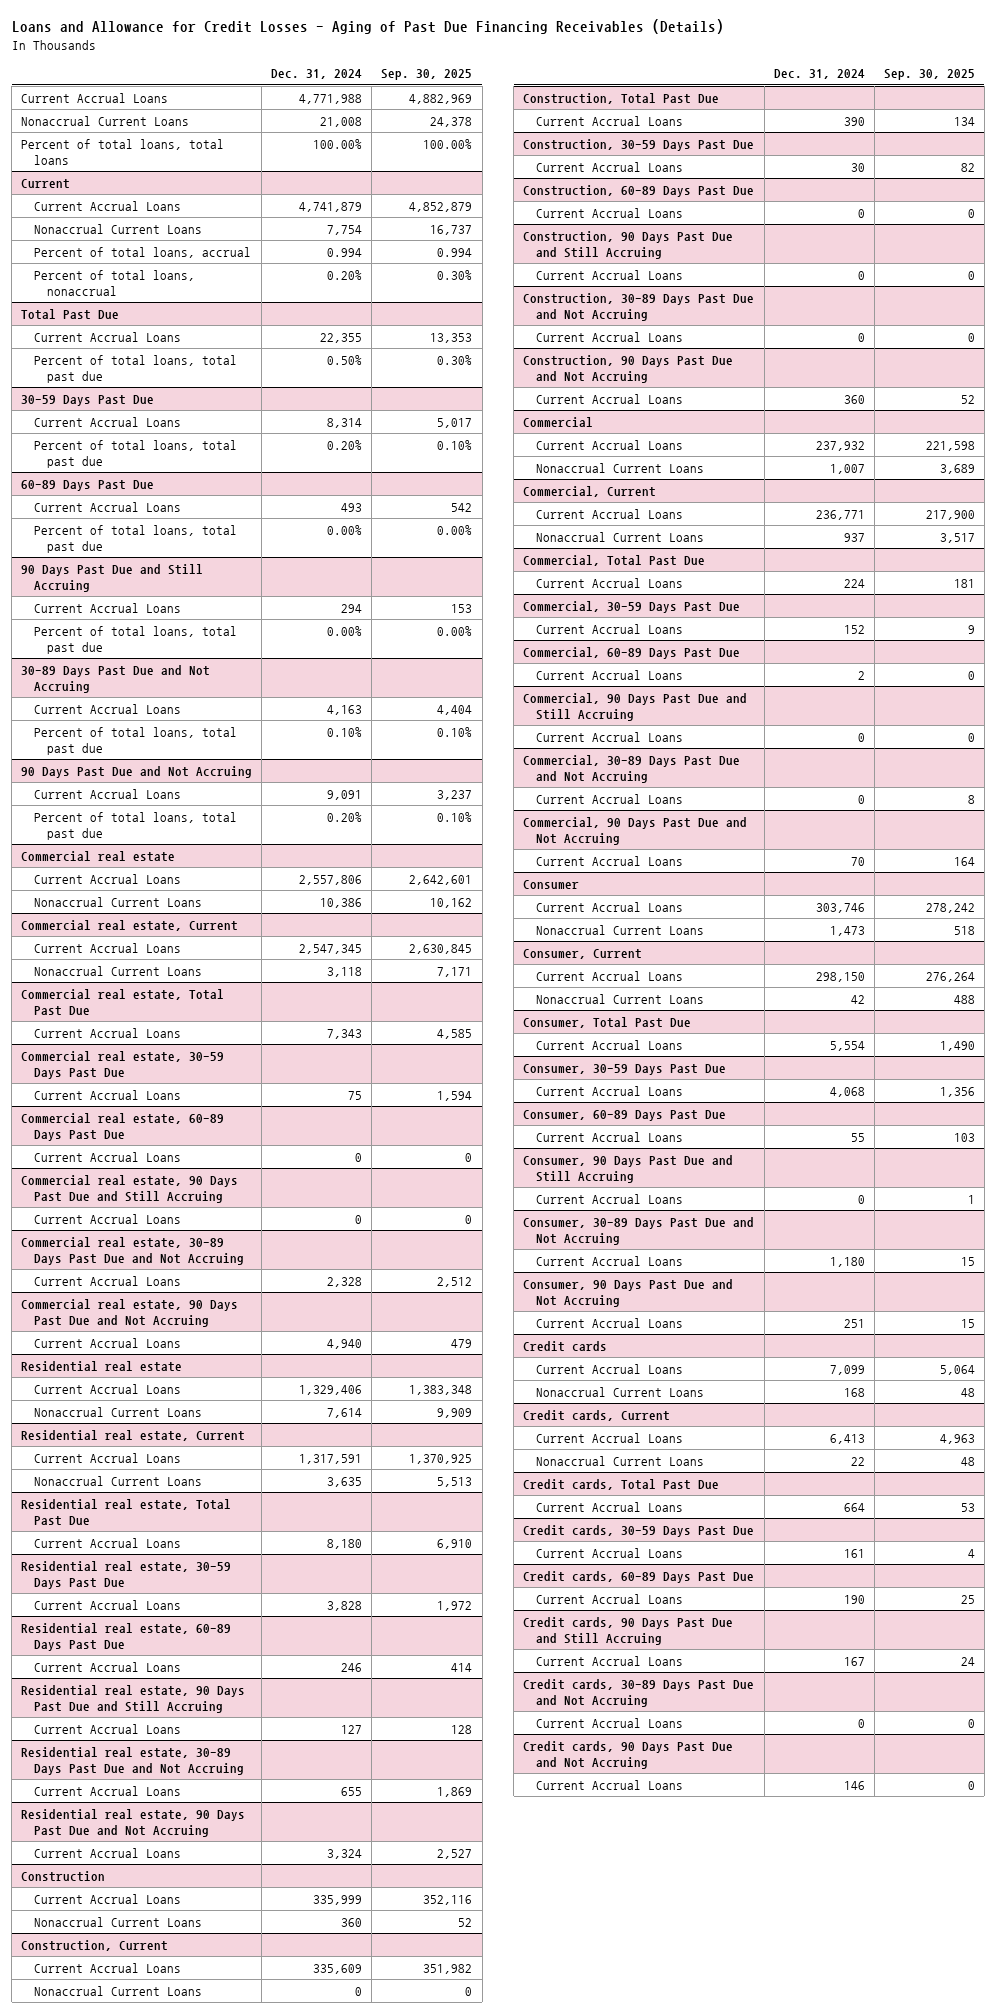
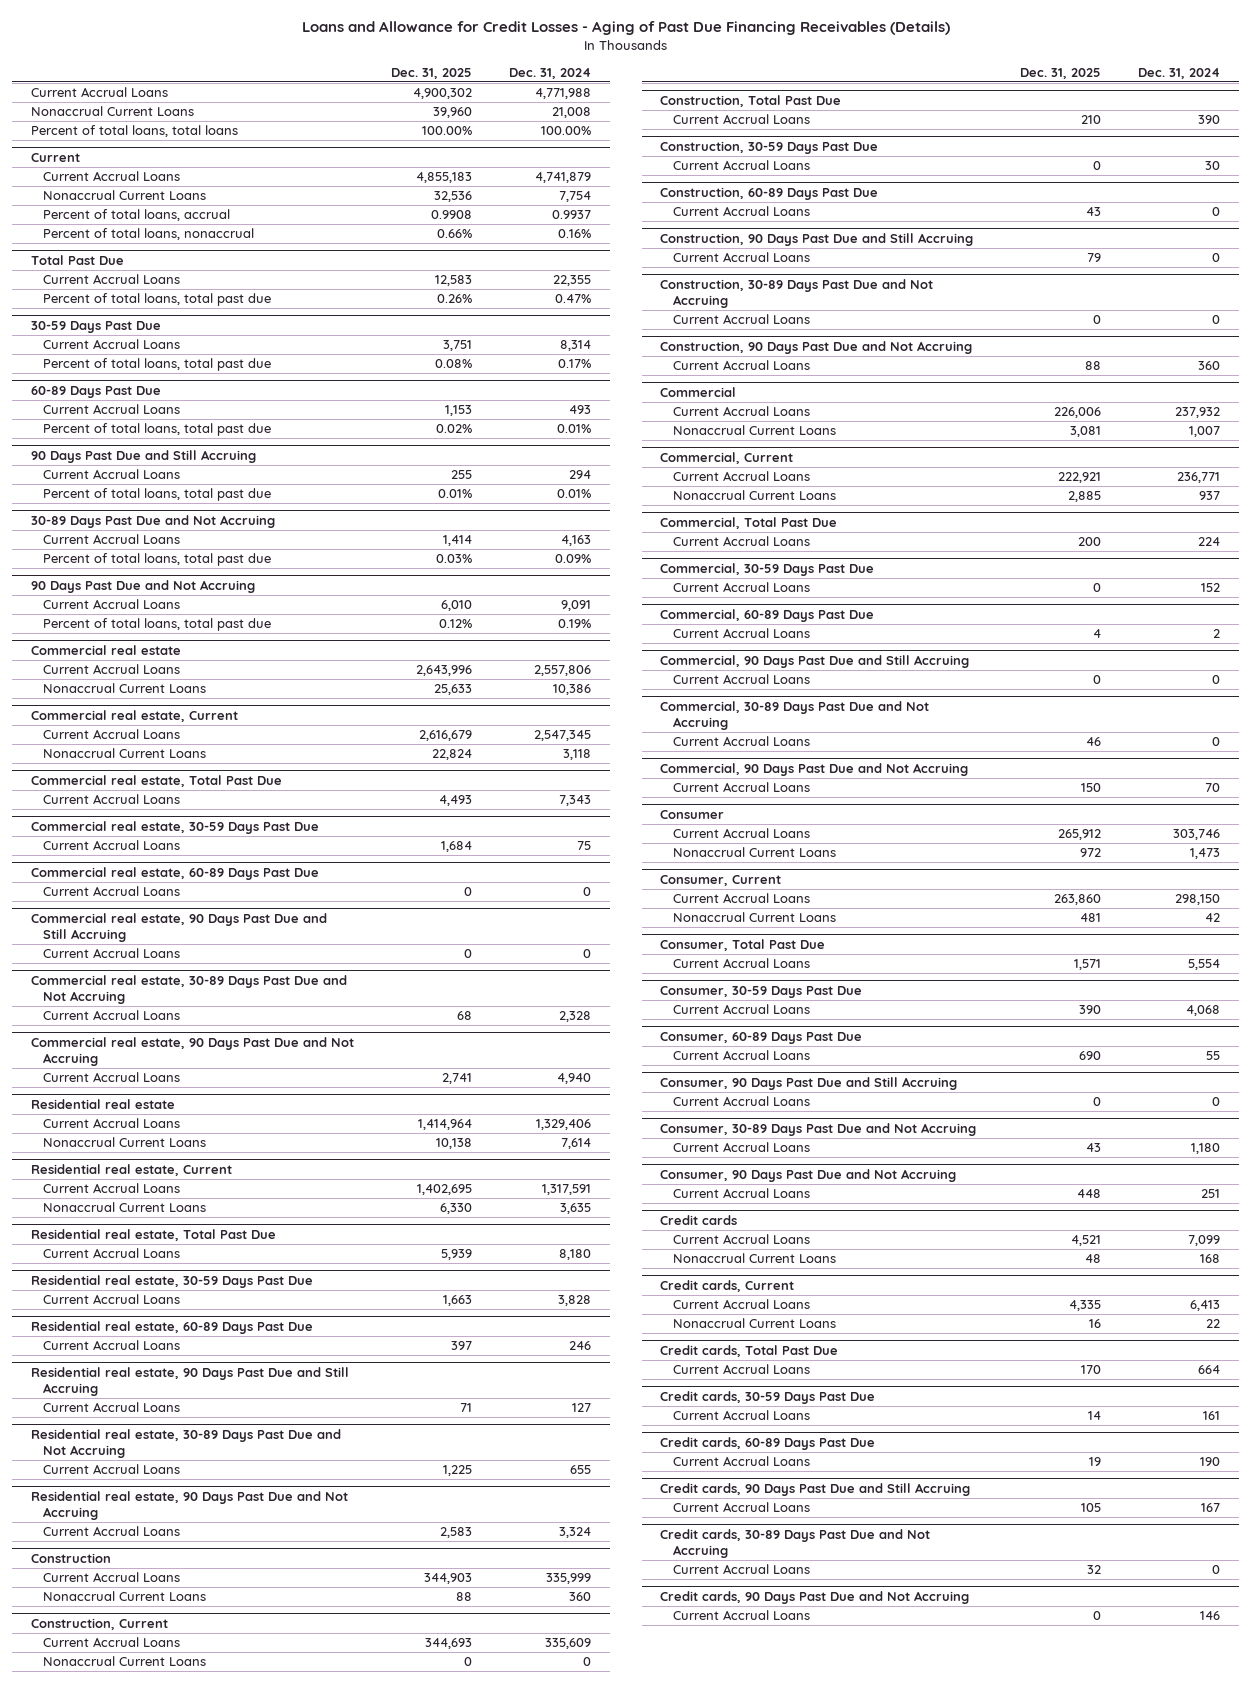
[381,69,473,81] Sep. 30, 2025 -> none
none -> [390,67,472,79] Dec. 31, 2025
[327,247,363,257] 0.994 -> [551,210,591,220] 0.9937
[327,269,363,280] 0.20% -> [557,229,591,239] 0.16%
[327,354,363,365] 0.50% -> [554,294,591,304] 0.47%
[327,439,363,450] 0.20% -> [557,359,591,369] 0.17%
[327,524,363,535] 0.00% -> [556,424,591,434] 0.01%
[327,625,363,636] 0.00% -> [556,489,591,499] 0.01%
[327,726,363,737] 0.10% -> [554,554,591,564] 0.09%
[327,811,363,822] 0.20% -> [557,619,591,629] 0.19%

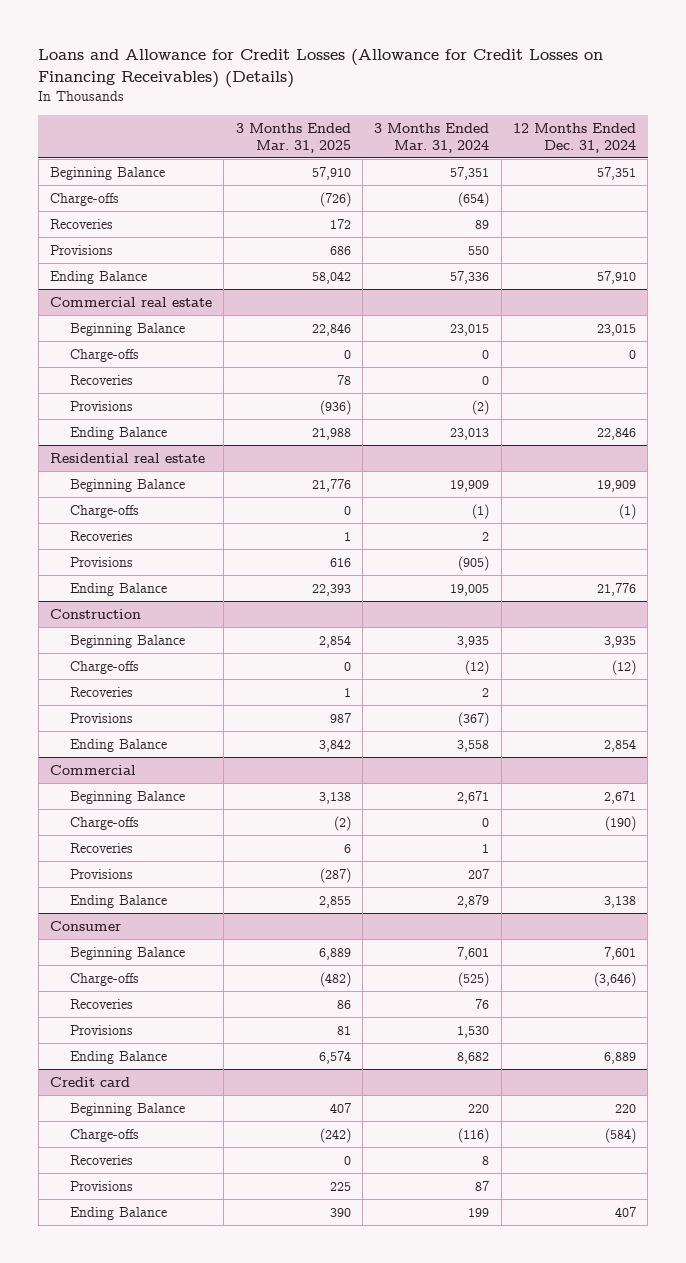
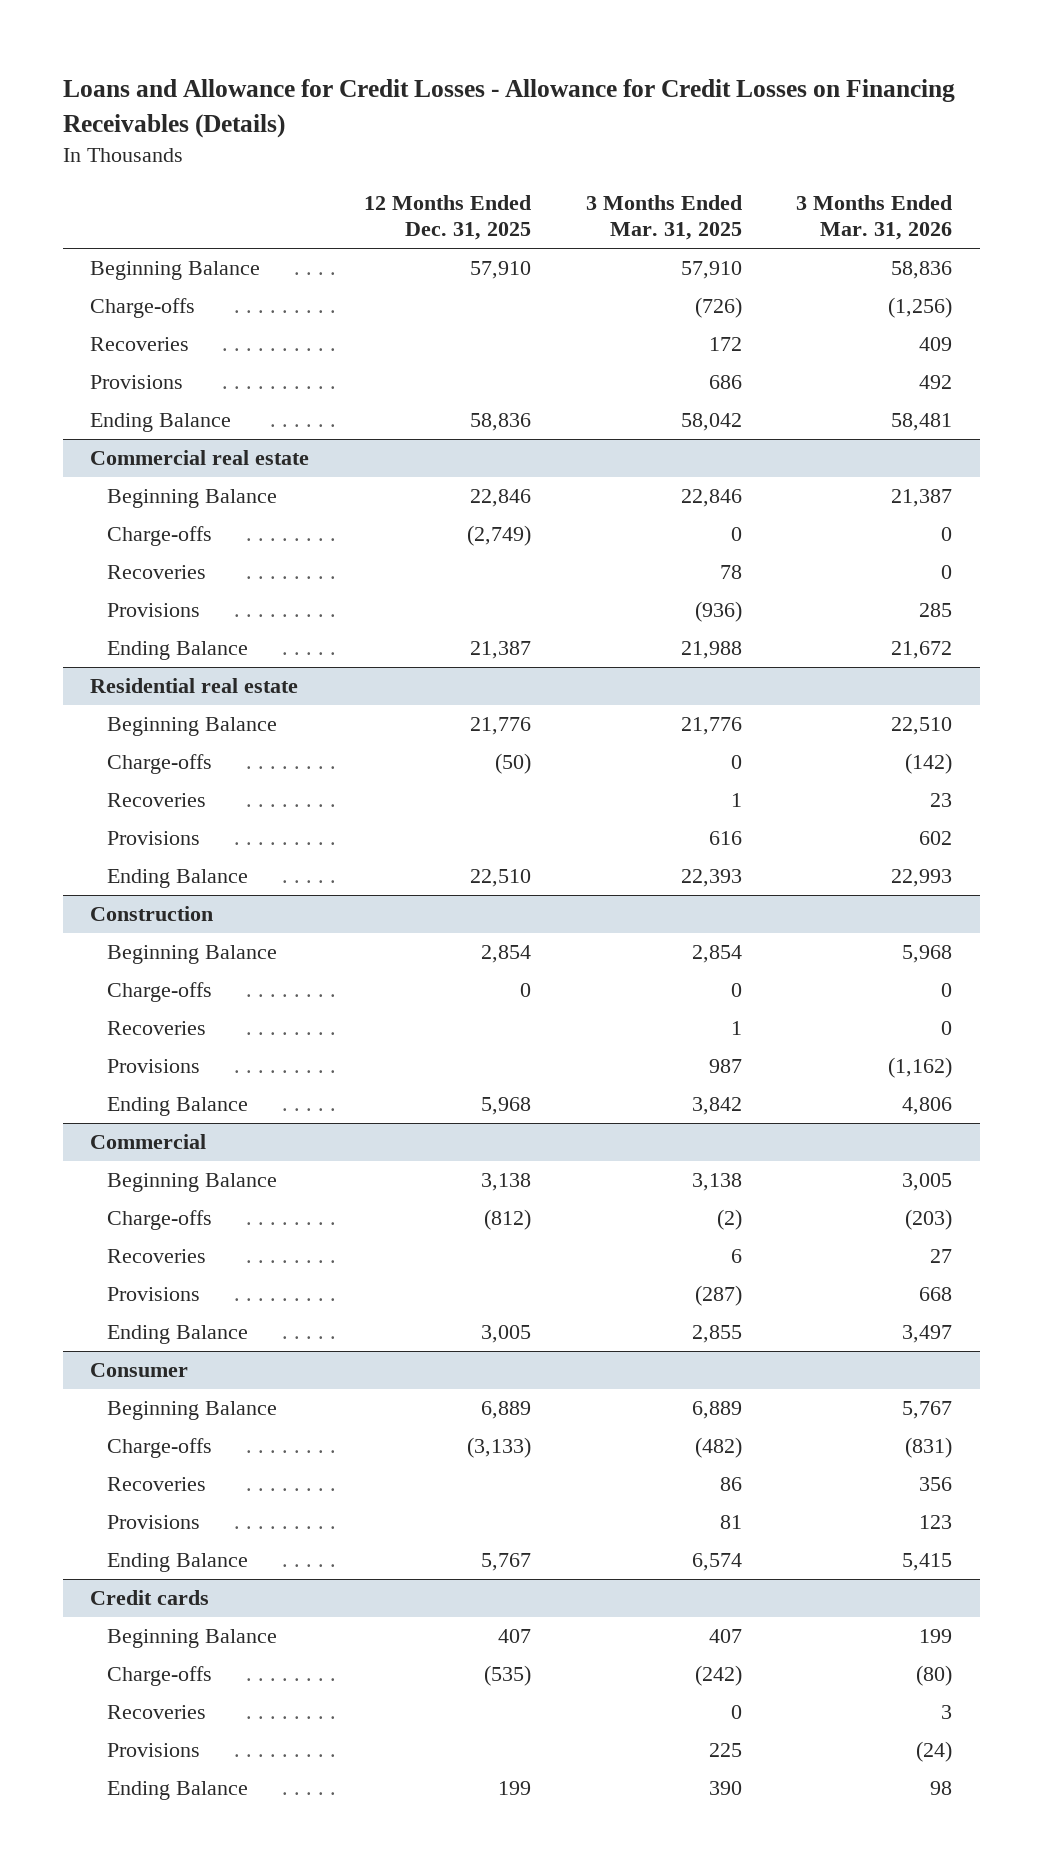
[38,49,604,89] Loans and Allowance for Credit Losses (Allowance for Credit Losses on Financing Receivables) (Details) -> [62,79,955,138] Loans and Allowance for Credit Losses - Allowance for Credit Losses on Financing Receivables (Details)
[374,123,490,153] 3 Months Ended Mar. 31, 2024 -> none
[512,123,636,153] 12 Months Ended Dec. 31, 2024 -> none
none -> [363,195,531,241] 12 Months Ended Dec. 31, 2025
none -> [796,195,953,241] 3 Months Ended Mar. 31, 2026
[50,1076,131,1087] Credit card -> [90,1590,210,1606] Credit cards

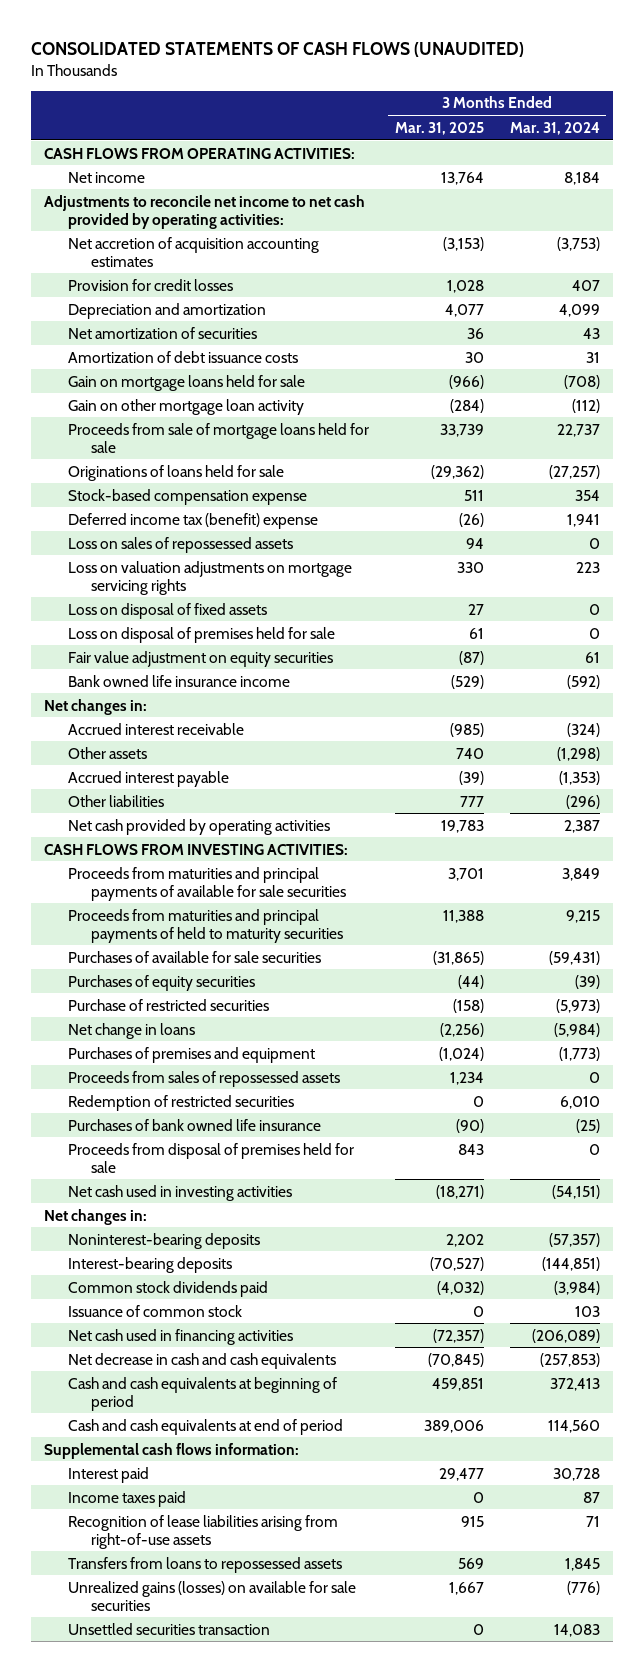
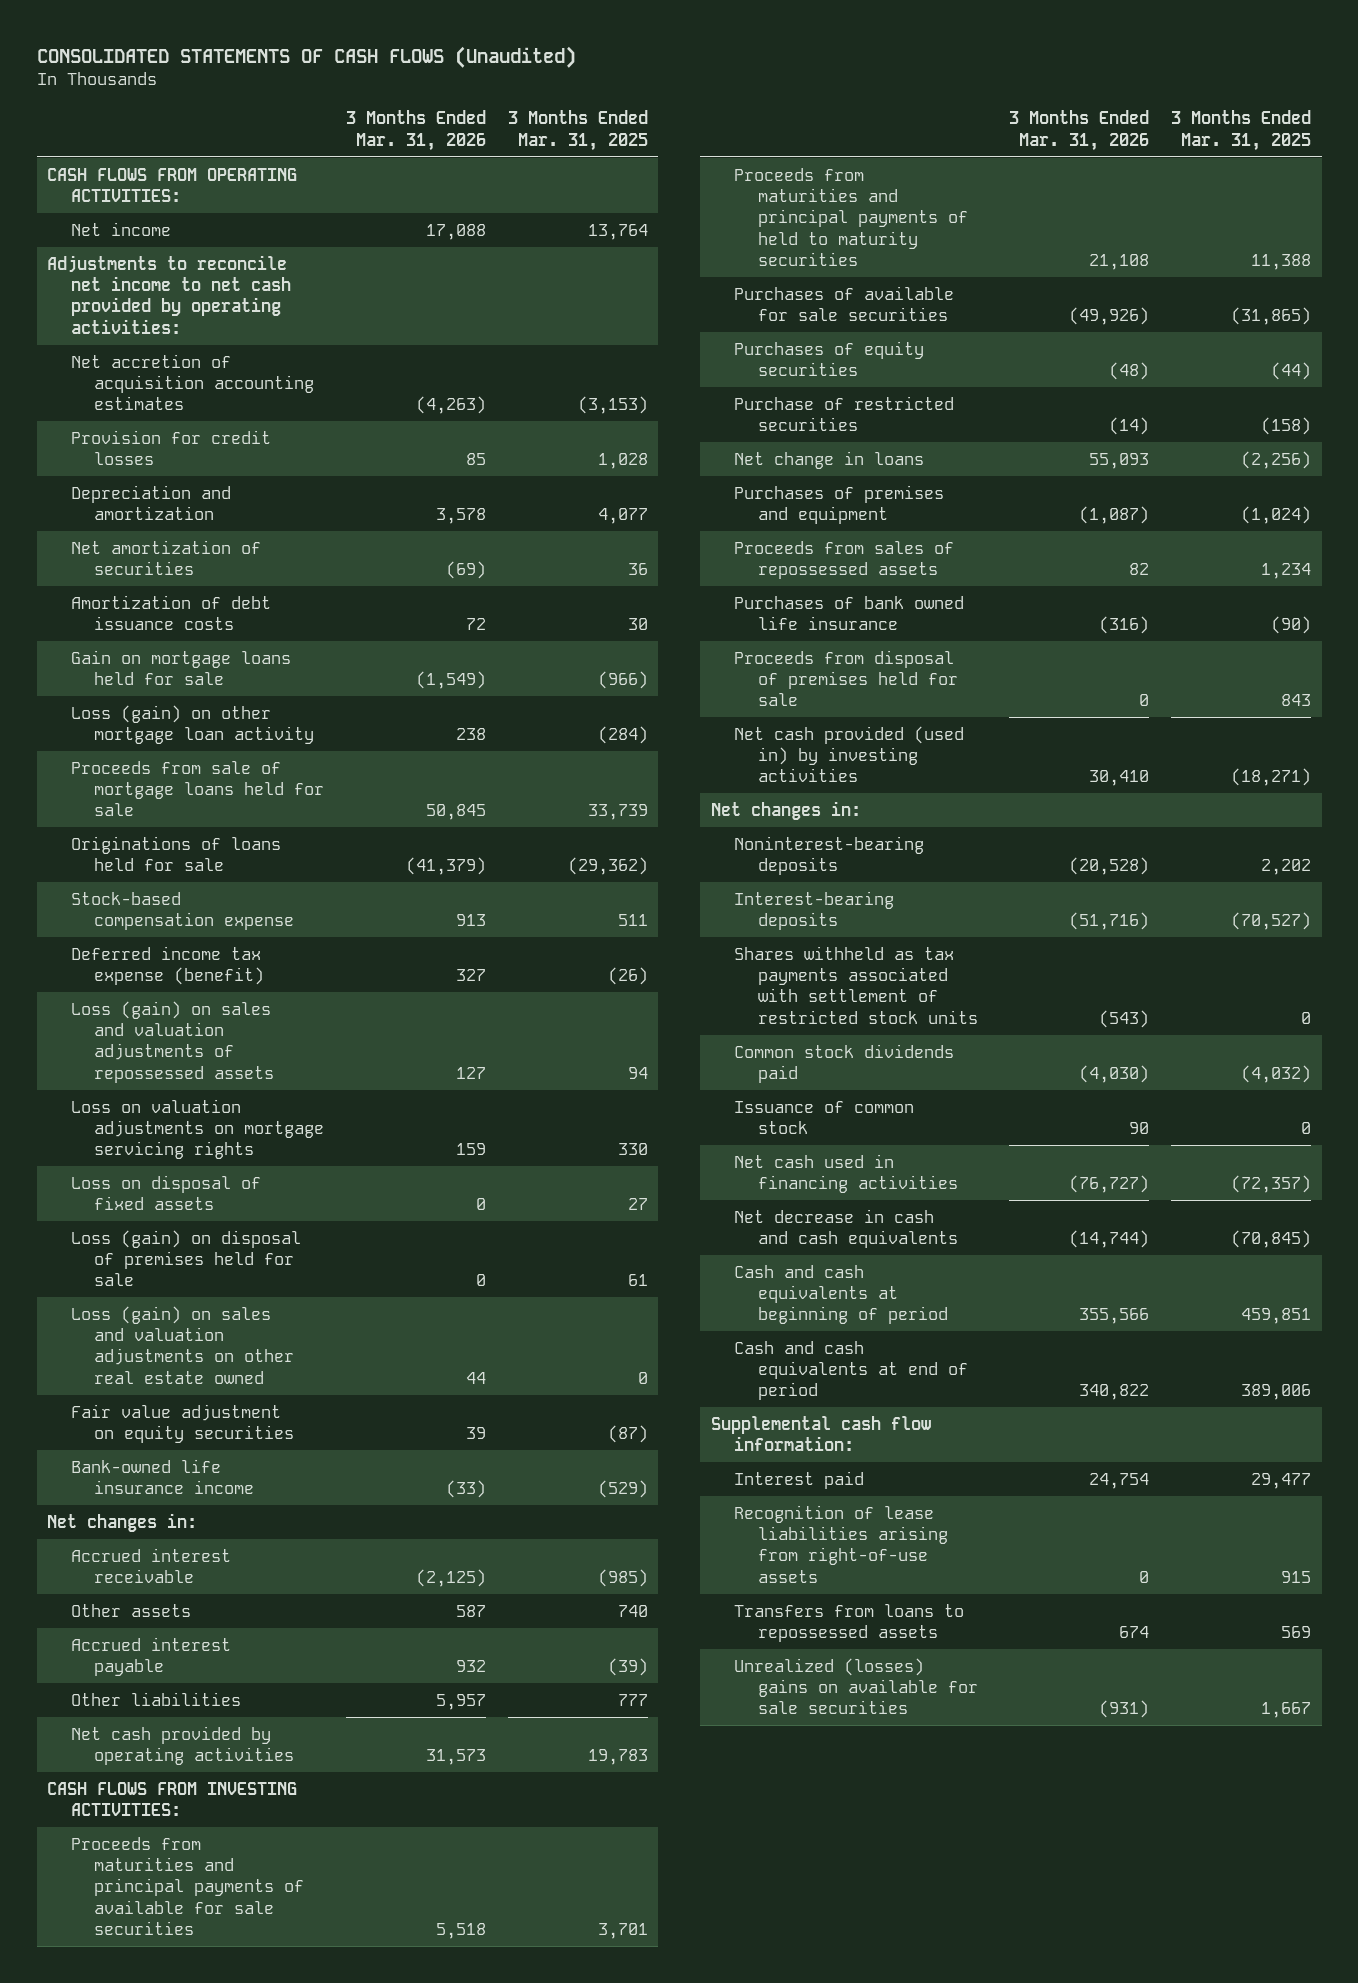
[31,41,525,57] CONSOLIDATED STATEMENTS OF CASH FLOWS (UNAUDITED) -> [36,45,576,68] CONSOLIDATED STATEMENTS OF CASH FLOWS (Unaudited)
[509,121,600,135] Mar. 31, 2024 -> none
none -> [345,110,486,151] 3 Months Ended Mar. 31, 2026
[67,398,304,415] Gain on other mortgage loan activity -> [70,704,315,744] Loss (gain) on other mortgage loan activity
[67,512,318,529] Deferred income tax (benefit) expense -> [70,945,265,985] Deferred income tax expense (benefit)
[67,536,293,553] Loss on sales of repossessed assets -> [70,1000,275,1083] Loss (gain) on sales and valuation adjustments of repossessed assets
[67,626,335,643] Loss on disposal of premises held for sale -> [70,1229,301,1287] Loss (gain) on disposal of premises held for sale
none -> [70,1305,295,1384] Loss (gain) on sales and valuation adjustments on other real estate owned
[67,674,290,687] Bank owned life insurance income -> [70,1458,255,1494] Bank-owned life insurance income
[67,1094,294,1111] Redemption of restricted securities -> none
[67,1184,292,1201] Net cash used in investing activities -> [734,725,965,783] Net cash provided (used in) by investing activities
none -> [734,945,978,1024] Shares withheld as tax payments associated with settlement of restricted stock units
[44,1442,300,1459] Supplemental cash flows information: -> [710,1415,931,1451] Supplemental cash flow information:
[67,1490,186,1507] Income taxes paid -> none
[67,1622,270,1635] Unsettled securities transaction -> none
[67,1580,356,1611] Unrealized gains (losses) on available for sale securities -> [734,1657,978,1715] Unrealized (losses) gains on available for sale securities

